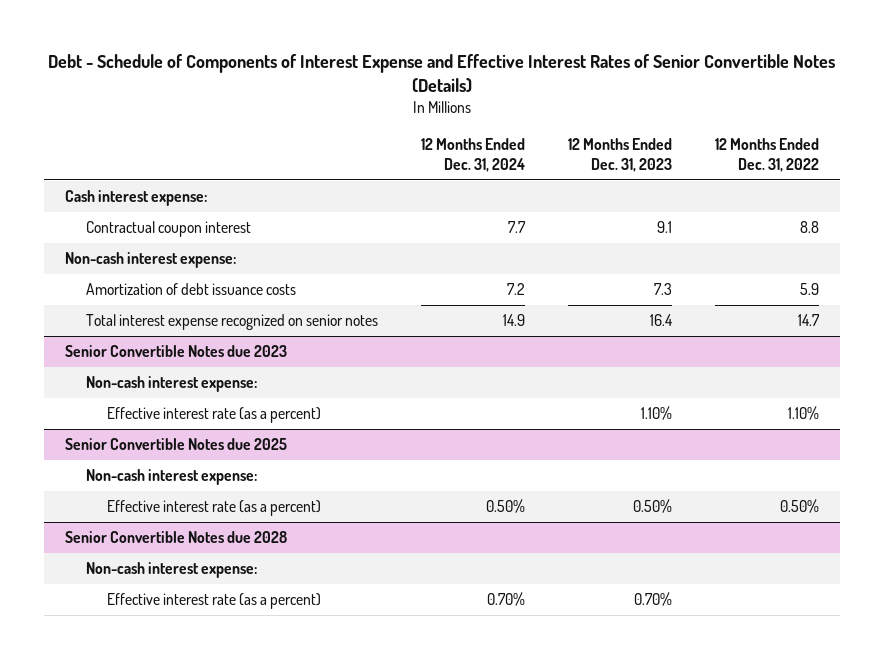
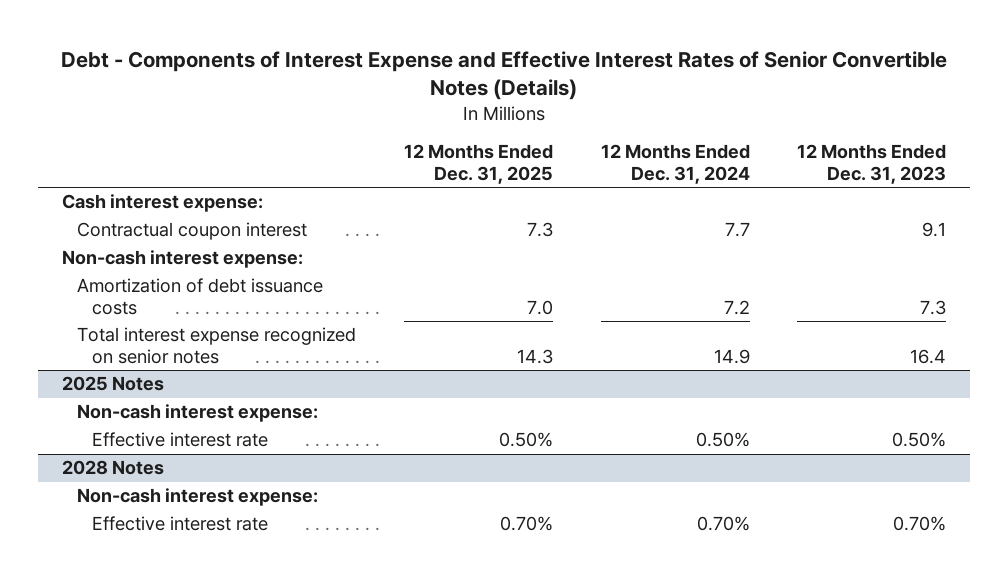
[48,54,836,94] Debt - Schedule of Components of Interest Expense and Effective Interest Rates of Senior Convertible Notes (Details) -> [61,50,948,100] Debt - Components of Interest Expense and Effective Interest Rates of Senior Convertible Notes (Details)
[714,138,819,173] 12 Months Ended Dec. 31, 2022 -> none
none -> [403,144,553,184] 12 Months Ended Dec. 31, 2025
[65,345,288,358] Senior Convertible Notes due 2023 -> none
[86,376,258,393] Non-cash interest expense: -> none
[106,407,321,424] Effective interest rate (as a percent) -> none
[65,438,288,451] Senior Convertible Notes due 2025 -> [62,376,165,392] 2025 Notes
[106,500,321,517] Effective interest rate (as a percent) -> [92,432,269,448] Effective interest rate
[65,531,288,544] Senior Convertible Notes due 2028 -> [62,460,165,476] 2028 Notes
[106,593,321,610] Effective interest rate (as a percent) -> [92,516,269,532] Effective interest rate

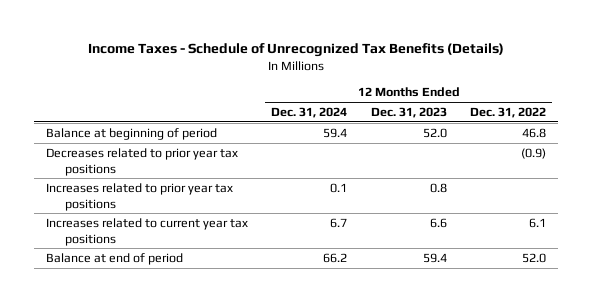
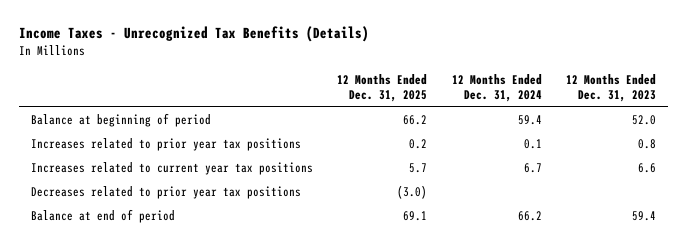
[87,43,504,58] Income Taxes - Schedule of Unrecognized Tax Benefits (Details) -> [18,26,369,43] Income Taxes - Unrecognized Tax Benefits (Details)
[469,106,546,118] Dec. 31, 2022 -> none
none -> [337,73,428,103] 12 Months Ended Dec. 31, 2025
[45,147,238,176] Decreases related to prior year tax positions -> [30,186,301,200] Decreases related to prior year tax positions

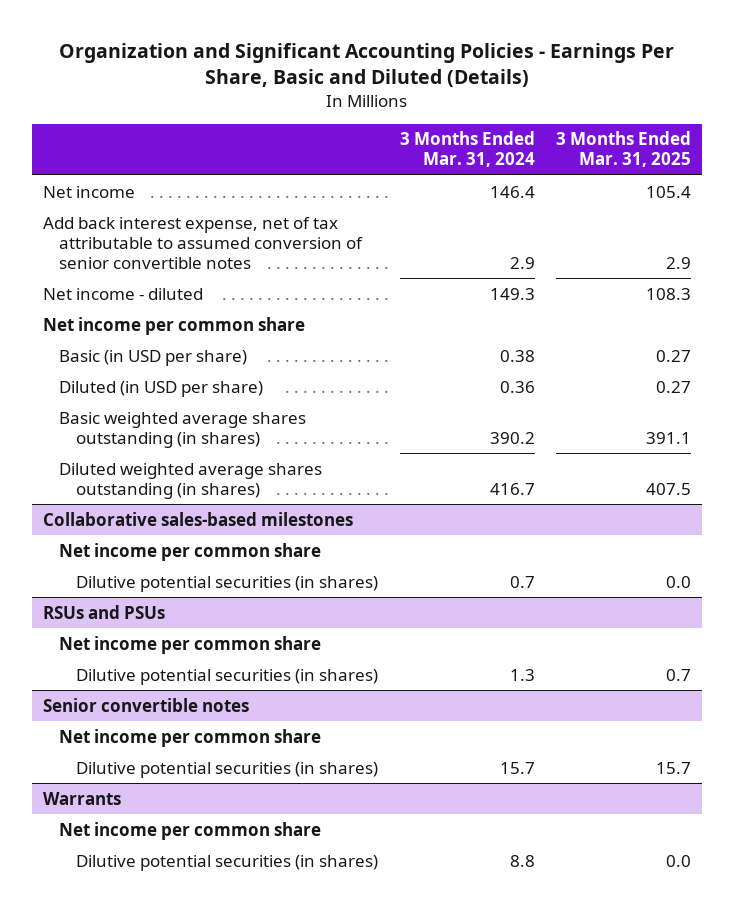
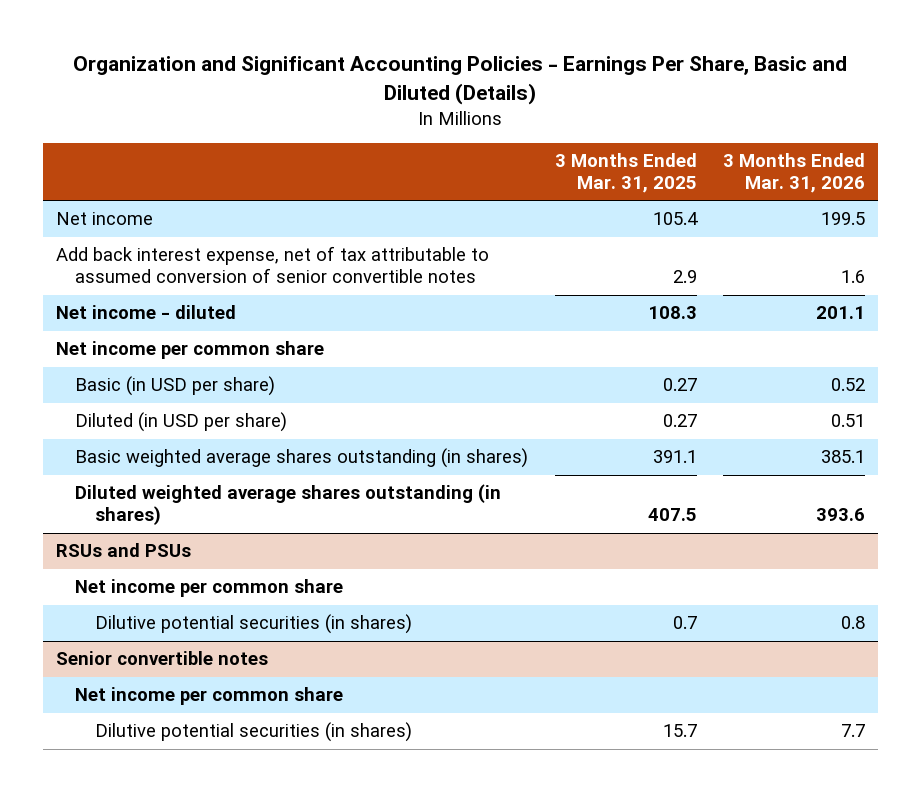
[399,131,535,168] 3 Months Ended Mar. 31, 2024 -> none
none -> [722,153,865,193] 3 Months Ended Mar. 31, 2026
[42,511,353,526] Collaborative sales-based milestones -> none
[59,542,322,561] Net income per common share -> none
[76,575,379,592] Dilutive potential securities (in shares) -> none
[42,791,121,805] Warrants -> none
[59,821,322,840] Net income per common share -> none
[76,854,379,871] Dilutive potential securities (in shares) -> none

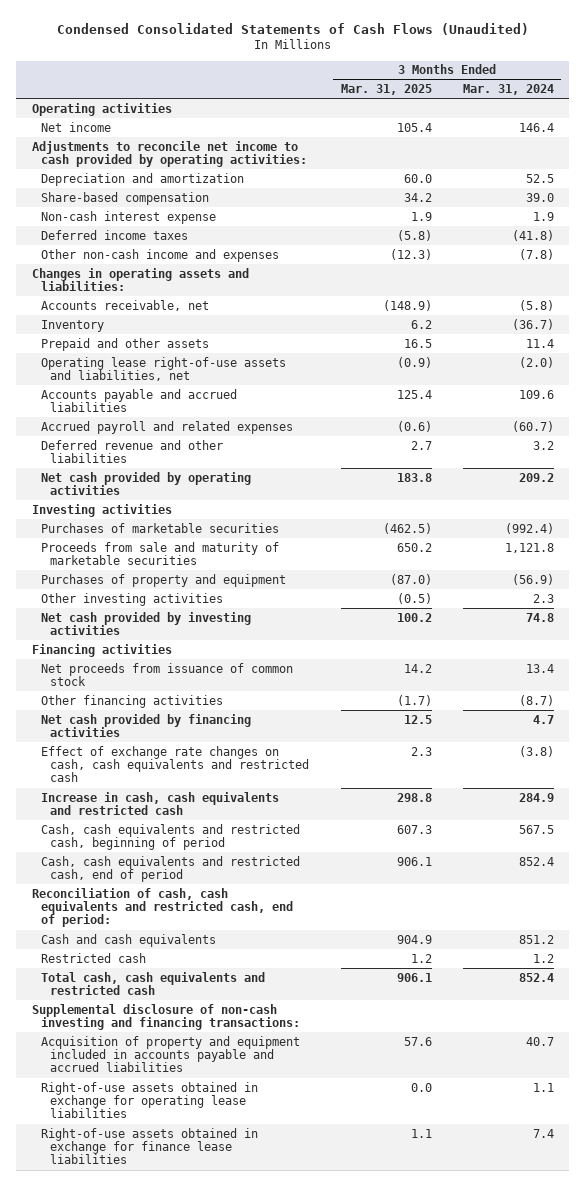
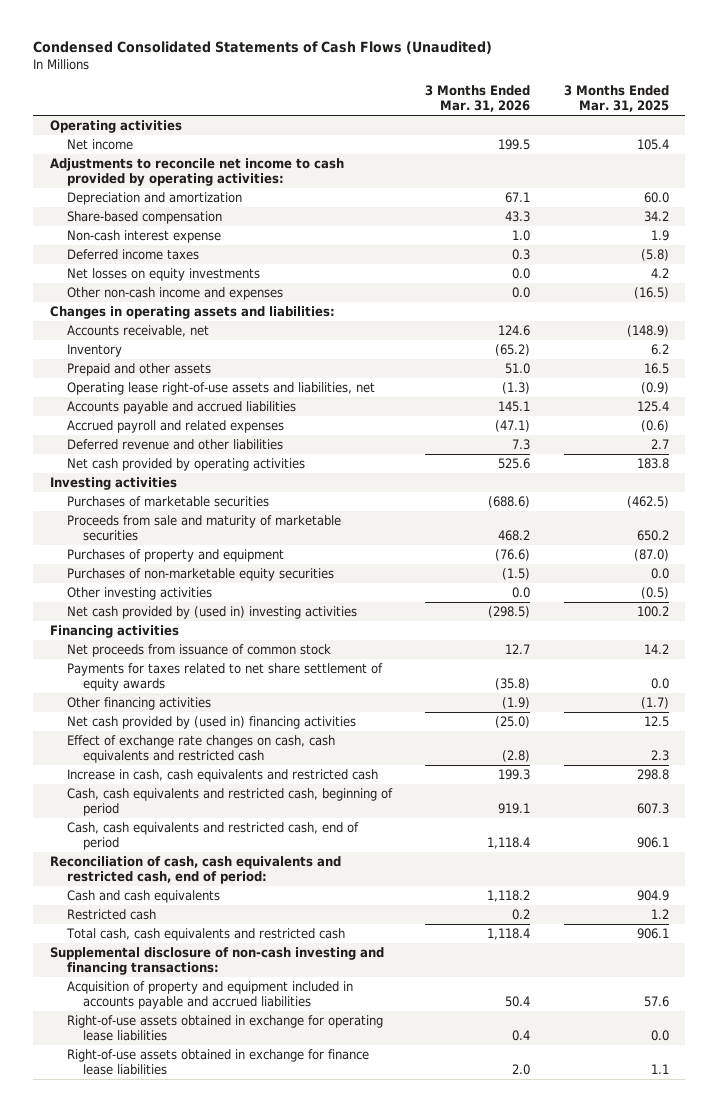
[462,84,554,96] Mar. 31, 2024 -> none
none -> [425,85,531,113] 3 Months Ended Mar. 31, 2026
none -> [66,267,260,281] Net losses on equity investments
[389,248,432,260] (12.3) -> [633,286,669,299] (16.5)
none -> [66,567,334,581] Purchases of non-marketable equity securities
[41,611,252,635] Net cash provided by investing activities -> [66,605,357,619] Net cash provided by (used in) investing activities
none -> [66,662,383,692] Payments for taxes related to net share settlement of equity awards
[41,713,252,737] Net cash provided by financing activities -> [66,715,356,729] Net cash provided by (used in) financing activities

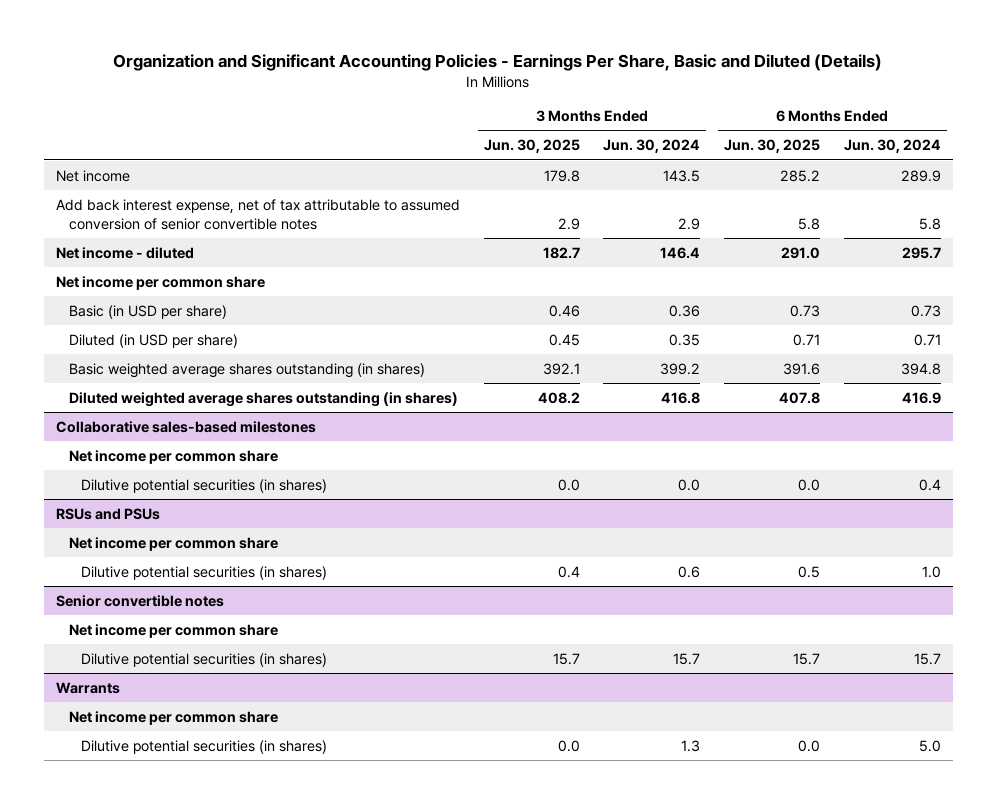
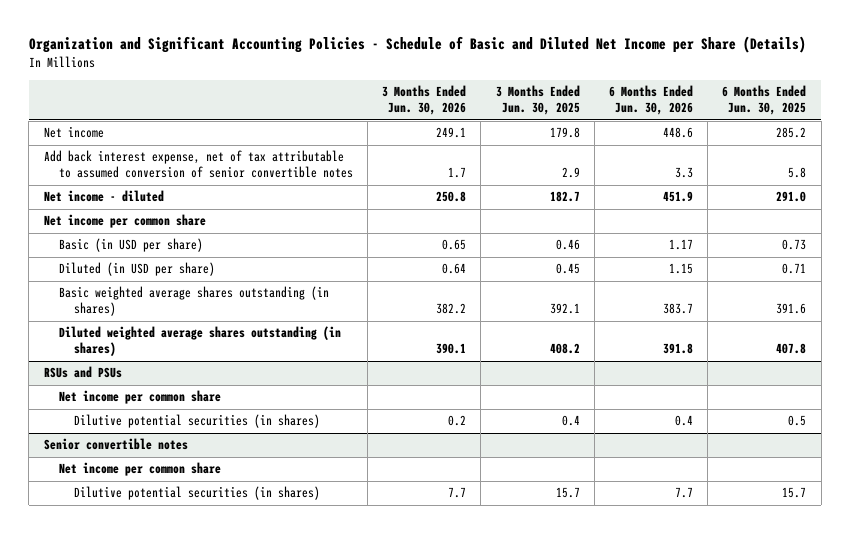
[113,53,883,71] Organization and Significant Accounting Policies - Earnings Per Share, Basic and Diluted (Details) -> [28,36,806,54] Organization and Significant Accounting Policies - Schedule of Basic and Diluted Net Income per Share (Details)
[603,139,701,154] Jun. 30, 2024 -> none
[843,139,941,154] Jun. 30, 2024 -> none
none -> [382,85,467,116] 3 Months Ended Jun. 30, 2026
none -> [609,85,694,116] 6 Months Ended Jun. 30, 2026
[55,420,316,433] Collaborative sales-based milestones -> none
[68,449,278,464] Net income per common share -> none
[81,478,328,493] Dilutive potential securities (in shares) -> none
[55,681,120,694] Warrants -> none
[68,710,278,725] Net income per common share -> none
[81,739,328,754] Dilutive potential securities (in shares) -> none

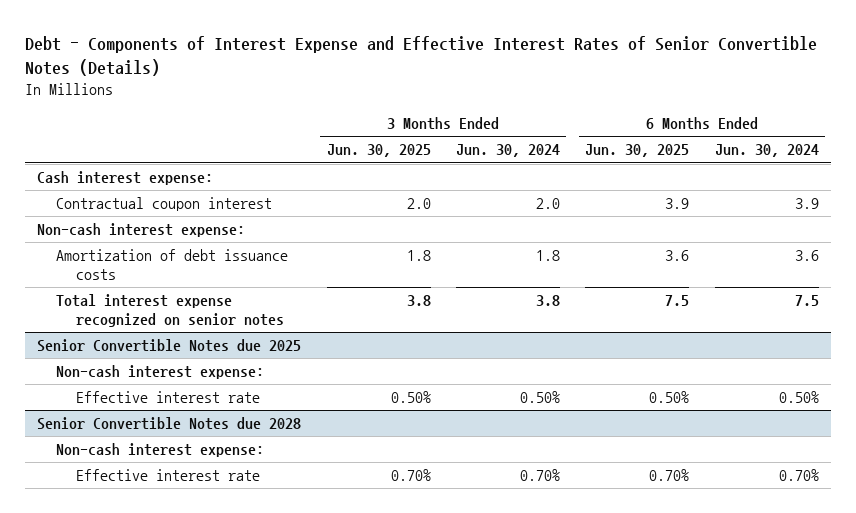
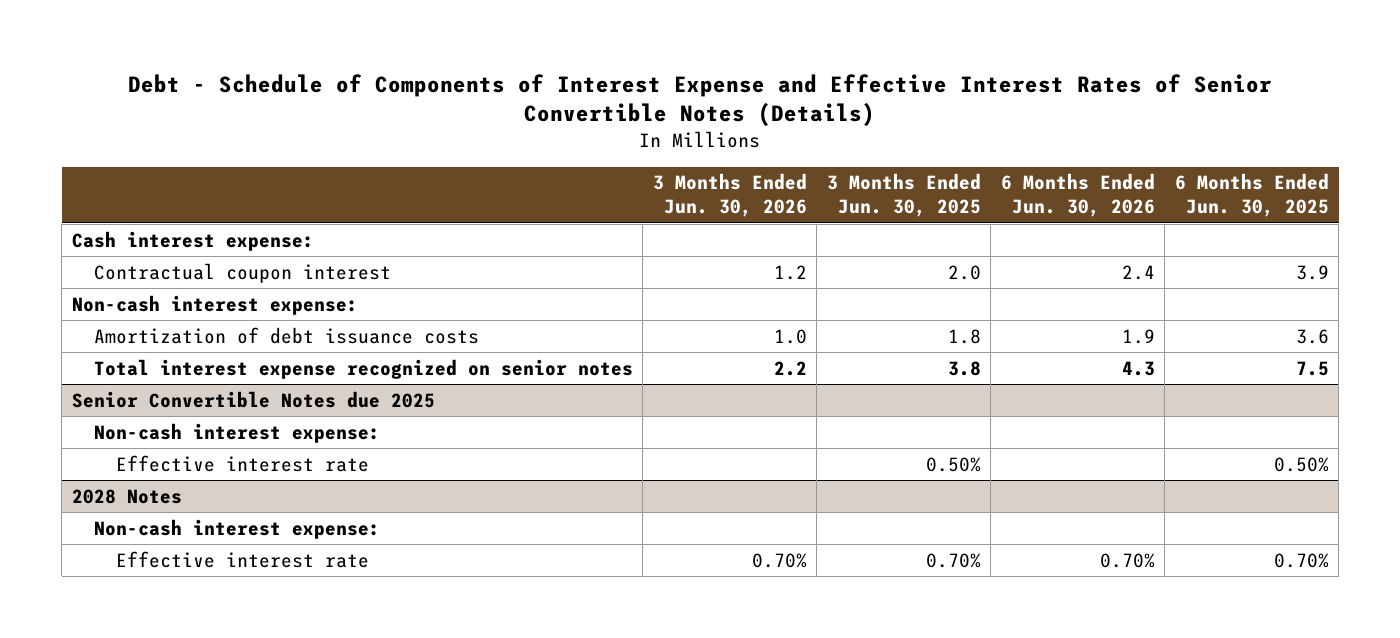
[24,36,817,77] Debt - Components of Interest Expense and Effective Interest Rates of Senior Convertible Notes (Details) -> [128,73,1273,127] Debt - Schedule of Components of Interest Expense and Effective Interest Rates of Senior Convertible Notes (Details)
[456,144,561,158] Jun. 30, 2024 -> none
[714,144,819,158] Jun. 30, 2024 -> none
none -> [652,173,807,218] 3 Months Ended Jun. 30, 2026
none -> [1000,173,1155,218] 6 Months Ended Jun. 30, 2026
[37,417,302,431] Senior Convertible Notes due 2028 -> [71,488,182,504] 2028 Notes

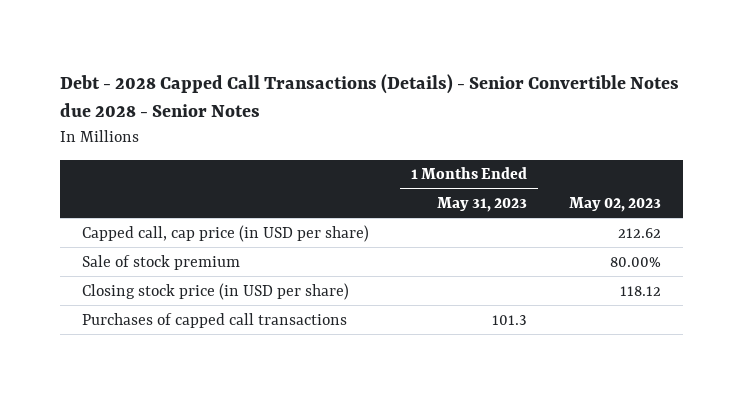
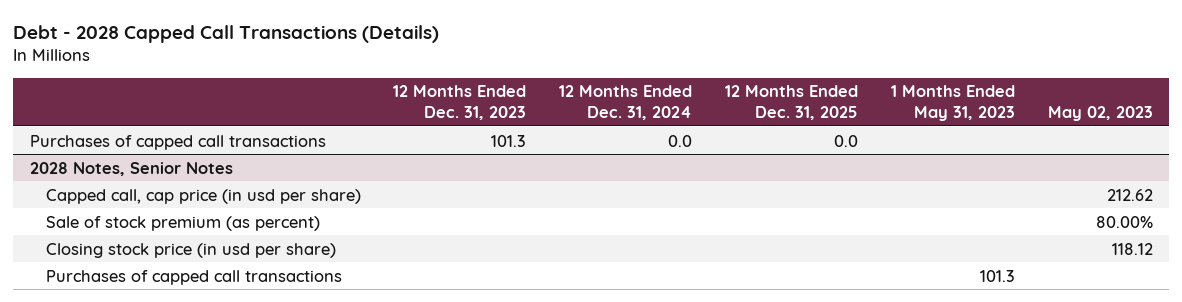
[60,73,680,117] Debt - 2028 Capped Call Transactions (Details) - Senior Convertible Notes due 2028 - Senior Notes -> [13,24,440,43] Debt - 2028 Capped Call Transactions (Details)
none -> [393,85,527,120] 12 Months Ended Dec. 31, 2023
none -> [559,85,693,120] 12 Months Ended Dec. 31, 2024
none -> [725,85,859,120] 12 Months Ended Dec. 31, 2025
none -> [29,134,326,150] Purchases of capped call transactions
none -> [29,161,233,176] 2028 Notes, Senior Notes
[81,224,369,242] Capped call, cap price (in USD per share) -> [45,188,361,204] Capped call, cap price (in usd per share)
[81,254,240,270] Sale of stock premium -> [45,215,320,231] Sale of stock premium (as percent)
[81,282,349,300] Closing stock price (in USD per share) -> [45,242,336,258] Closing stock price (in usd per share)

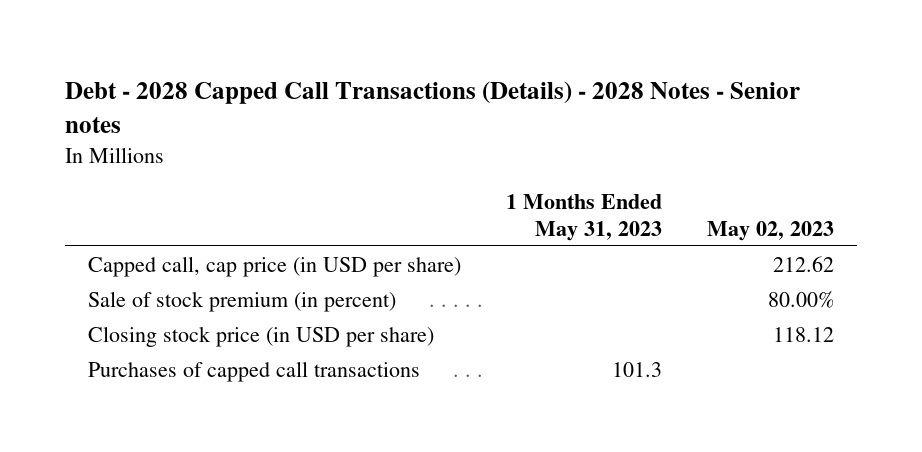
[13,24,440,43] Debt - 2028 Capped Call Transactions (Details) -> [65,81,801,134] Debt - 2028 Capped Call Transactions (Details) - 2028 Notes - Senior notes
[393,85,527,120] 12 Months Ended Dec. 31, 2023 -> none
[559,85,693,120] 12 Months Ended Dec. 31, 2024 -> none
[725,85,859,120] 12 Months Ended Dec. 31, 2025 -> none
[29,134,326,150] Purchases of capped call transactions -> none
[29,161,233,176] 2028 Notes, Senior Notes -> none
[45,188,361,204] Capped call, cap price (in usd per share) -> [87,255,461,277] Capped call, cap price (in USD per share)
[45,215,320,231] Sale of stock premium (as percent) -> [87,290,396,312] Sale of stock premium (in percent)
[45,242,336,258] Closing stock price (in usd per share) -> [87,325,434,347] Closing stock price (in USD per share)

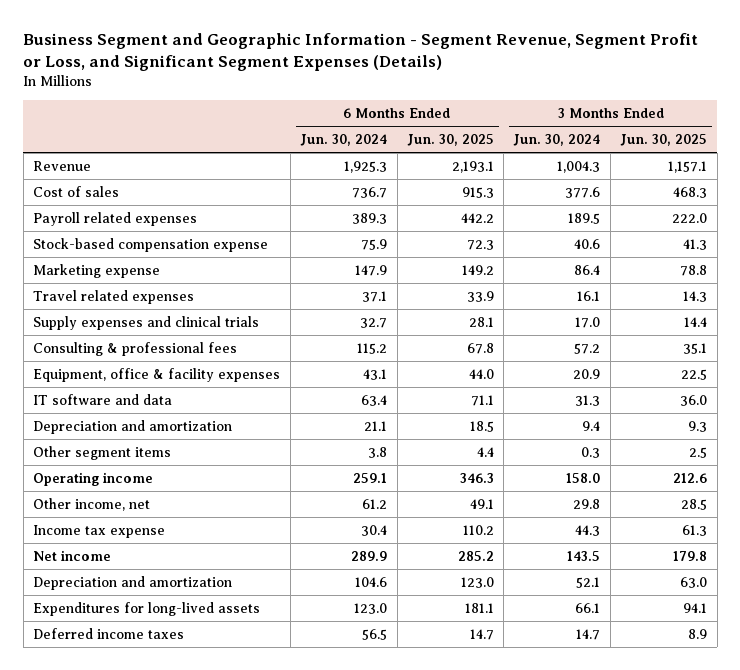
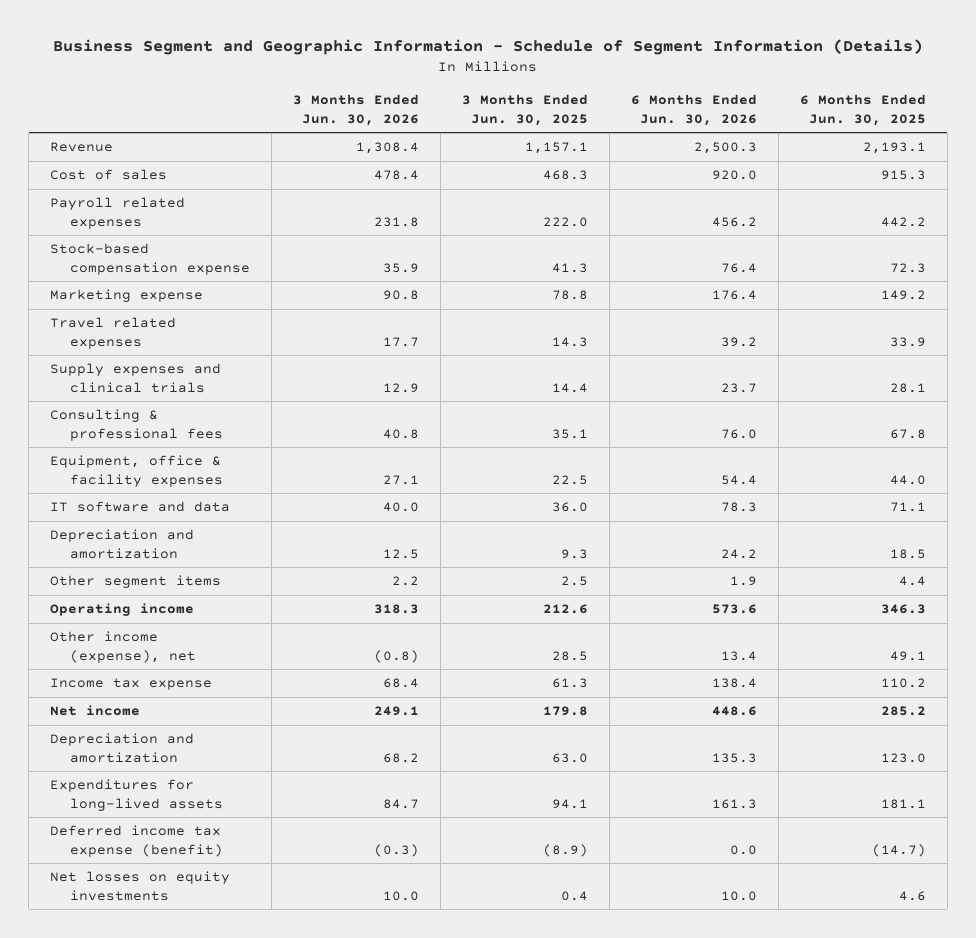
[23,33,699,72] Business Segment and Geographic Information - Segment Revenue, Segment Profit or Loss, and Significant Segment Expenses (Details) -> [52,39,923,56] Business Segment and Geographic Information - Schedule of Segment Information (Details)
[300,134,388,147] Jun. 30, 2024 -> none
[513,134,601,147] Jun. 30, 2024 -> none
none -> [293,94,420,126] 3 Months Ended Jun. 30, 2026
none -> [630,94,757,126] 6 Months Ended Jun. 30, 2026
[33,497,151,511] Other income, net -> [50,631,197,663] Other income (expense), net
[33,627,185,639] Deferred income taxes -> [50,825,224,857] Deferred income tax expense (benefit)
[469,628,494,640] 14.7 -> [871,843,926,857] (14.7)
[687,628,707,639] 8.9 -> [542,843,588,857] (8.9)
none -> [50,871,231,901] Net losses on equity investments

